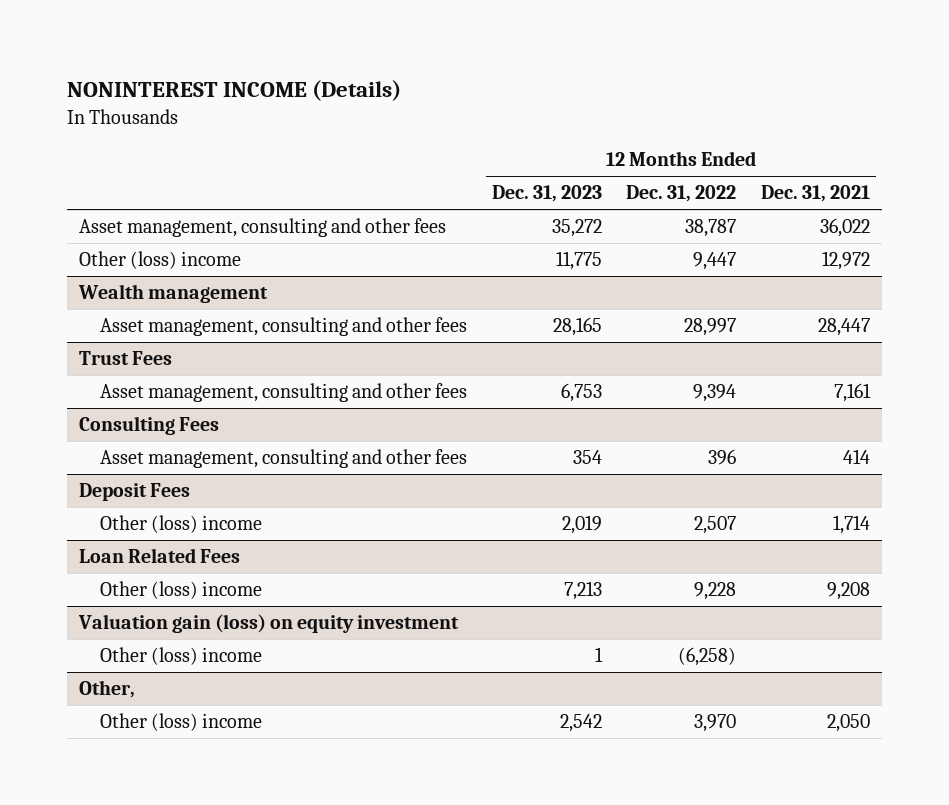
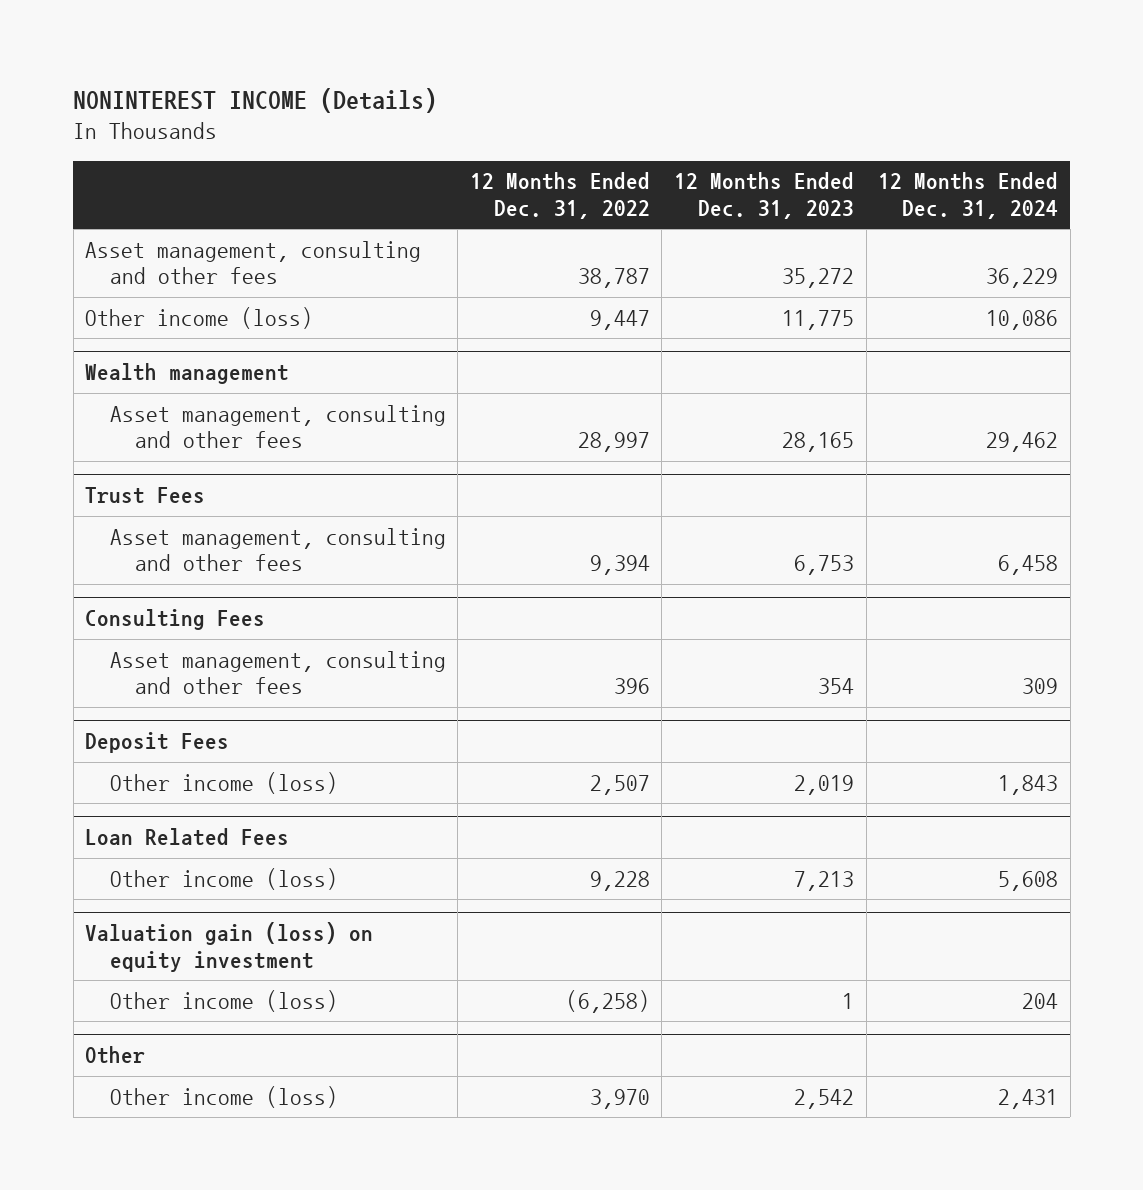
[760,185,870,203] Dec. 31, 2021 -> none
none -> [878,172,1059,219] 12 Months Ended Dec. 31, 2024
[79,251,242,270] Other (loss) income -> [85,306,314,329] Other income (loss)
[100,515,263,534] Other (loss) income -> [109,771,338,794] Other income (loss)
[100,581,263,600] Other (loss) income -> [109,867,338,890] Other income (loss)
[100,647,263,666] Other (loss) income -> [109,989,338,1012] Other income (loss)
[79,680,136,699] Other, -> [85,1046,146,1065] Other
[100,713,263,732] Other (loss) income -> [109,1085,338,1108] Other income (loss)

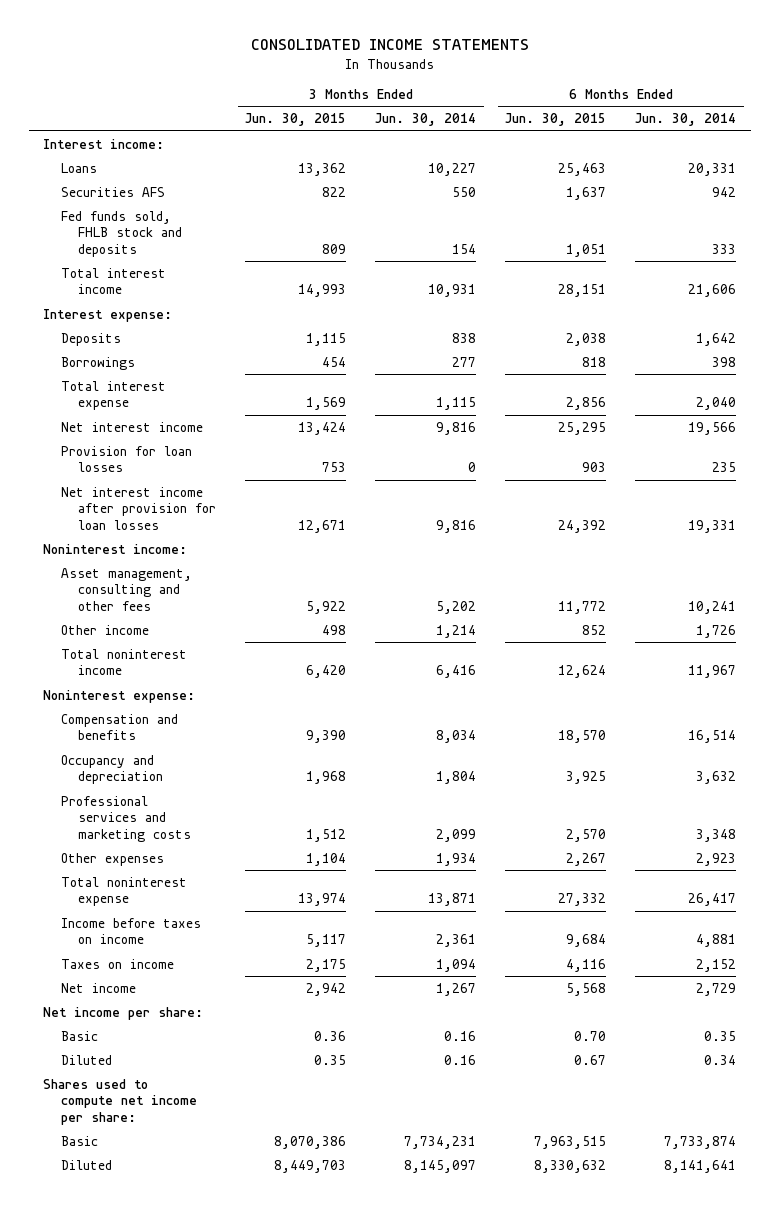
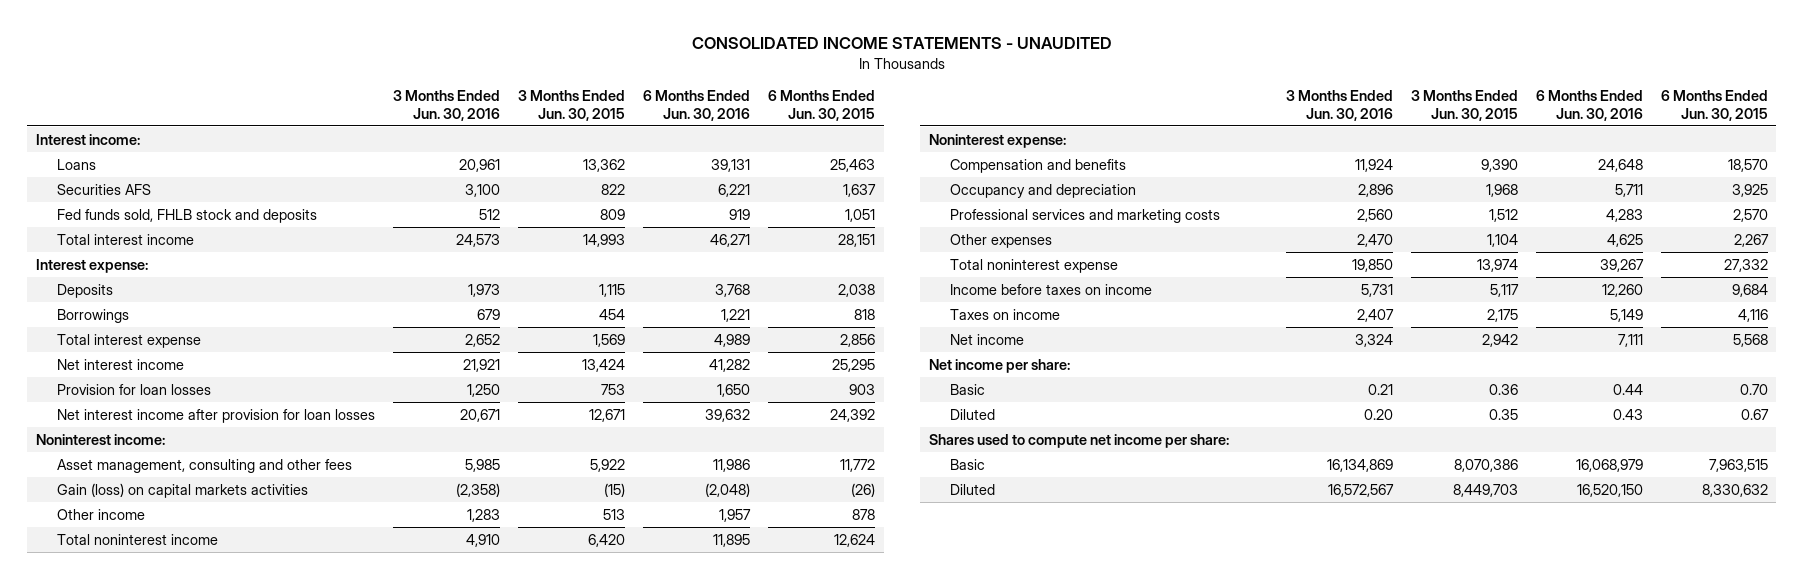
[250,39,529,51] CONSOLIDATED INCOME STATEMENTS -> [691,37,1112,50] CONSOLIDATED INCOME STATEMENTS - UNAUDITED
[375,113,477,127] Jun. 30, 2014 -> none
[635,113,737,127] Jun. 30, 2014 -> none
none -> [392,90,500,121] 3 Months Ended Jun. 30, 2016
none -> [642,90,750,121] 6 Months Ended Jun. 30, 2016
none -> [57,482,309,498] Gain (loss) on capital markets activities
[322,624,347,635] 498 -> [602,508,625,520] 513
[582,624,607,635] 852 -> [851,508,875,520] 878

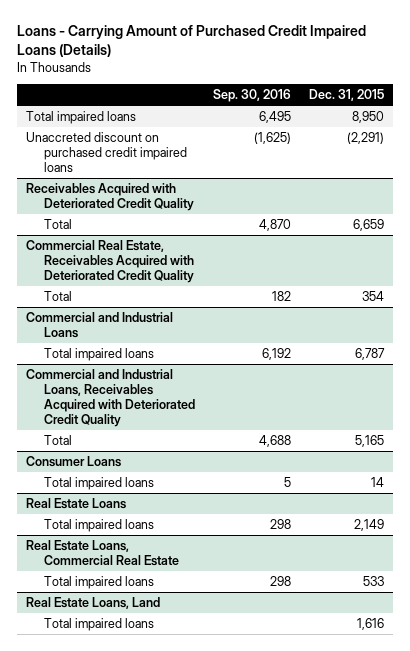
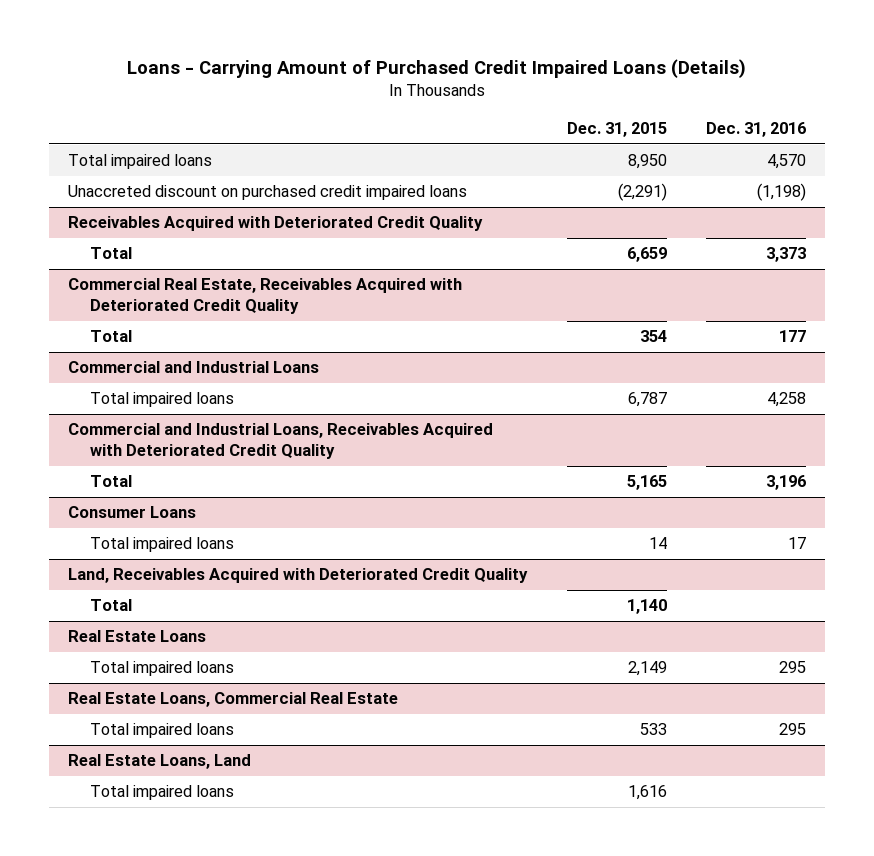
[212,89,291,103] Sep. 30, 2016 -> none
none -> [705,121,806,137] Dec. 31, 2016
none -> [68,568,529,584] Land, Receivables Acquired with Deteriorated Credit Quality
none -> [90,599,133,612] Total

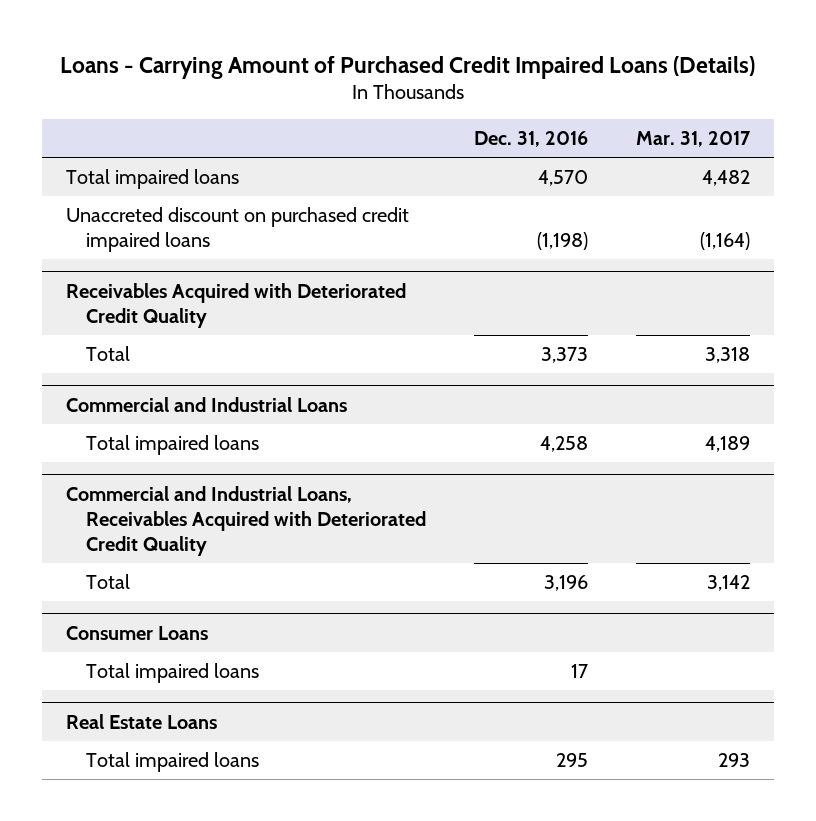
[566,121,667,137] Dec. 31, 2015 -> none
none -> [636,131,752,148] Mar. 31, 2017
[68,278,463,315] Commercial Real Estate, Receivables Acquired with Deteriorated Credit Quality -> none
[90,330,133,343] Total -> none
[68,568,529,584] Land, Receivables Acquired with Deteriorated Credit Quality -> none
[90,599,133,612] Total -> none
[68,692,399,708] Real Estate Loans, Commercial Real Estate -> none
[90,723,235,739] Total impaired loans -> none
[68,754,252,770] Real Estate Loans, Land -> none
[90,785,235,801] Total impaired loans -> none

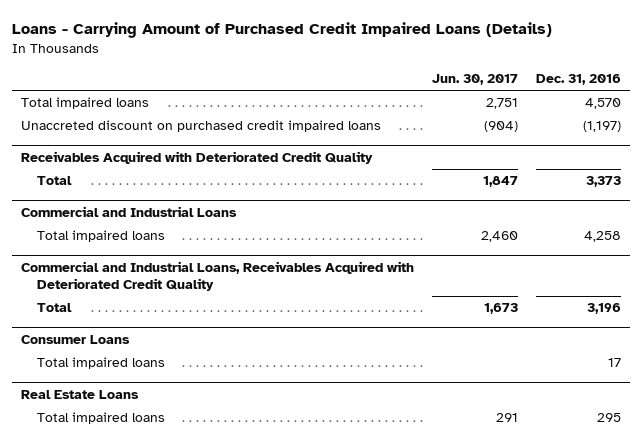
[636,131,752,148] Mar. 31, 2017 -> none
none -> [432,74,519,86] Jun. 30, 2017
[537,232,589,251] (1,198) -> [583,121,622,133] (1,197)

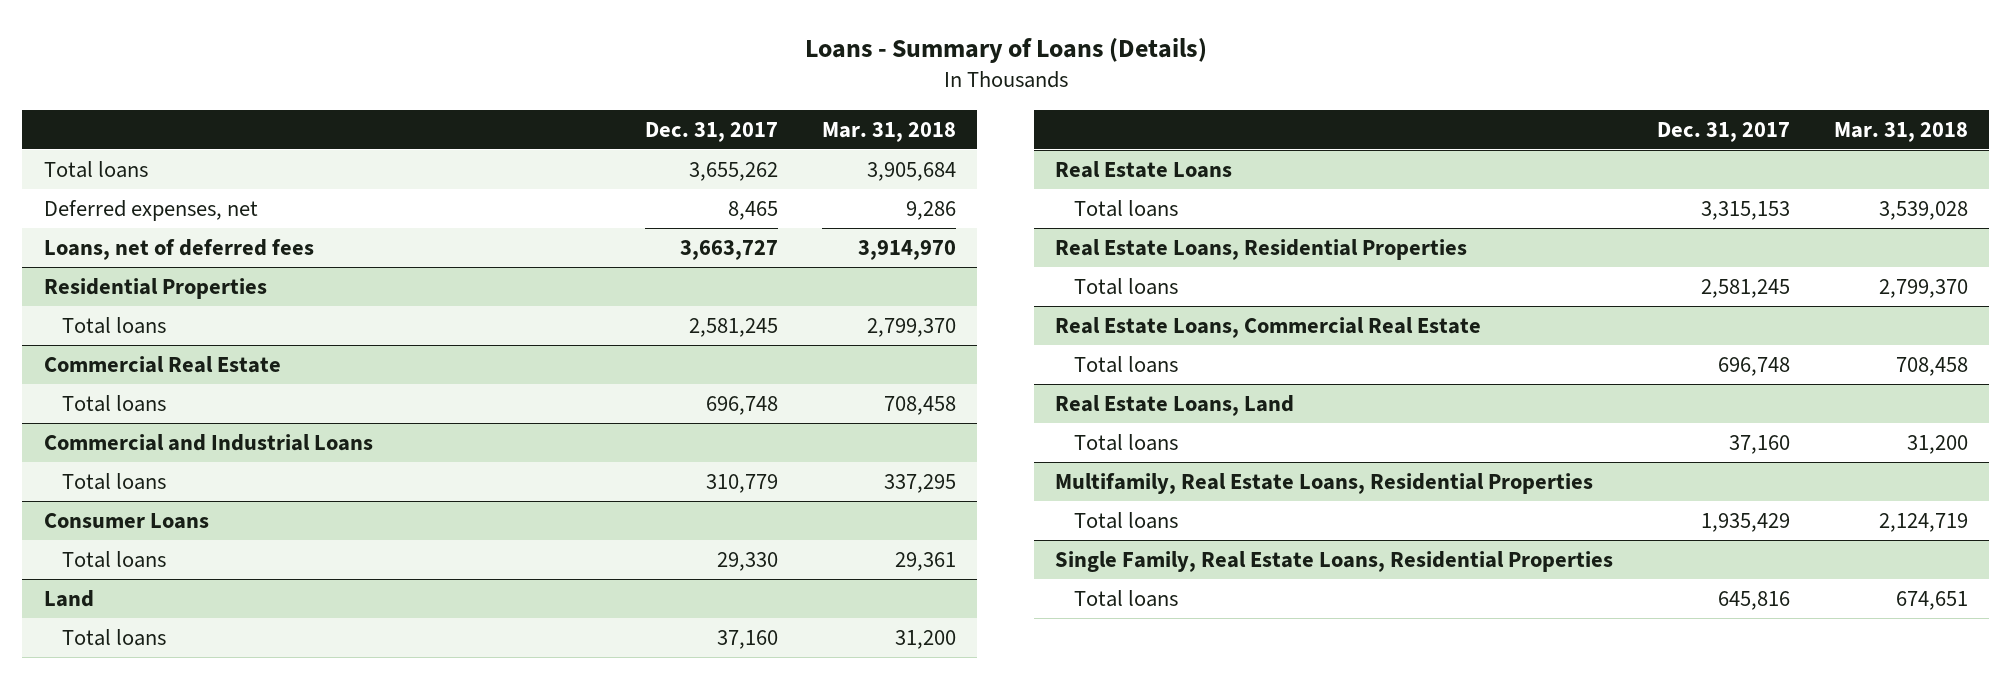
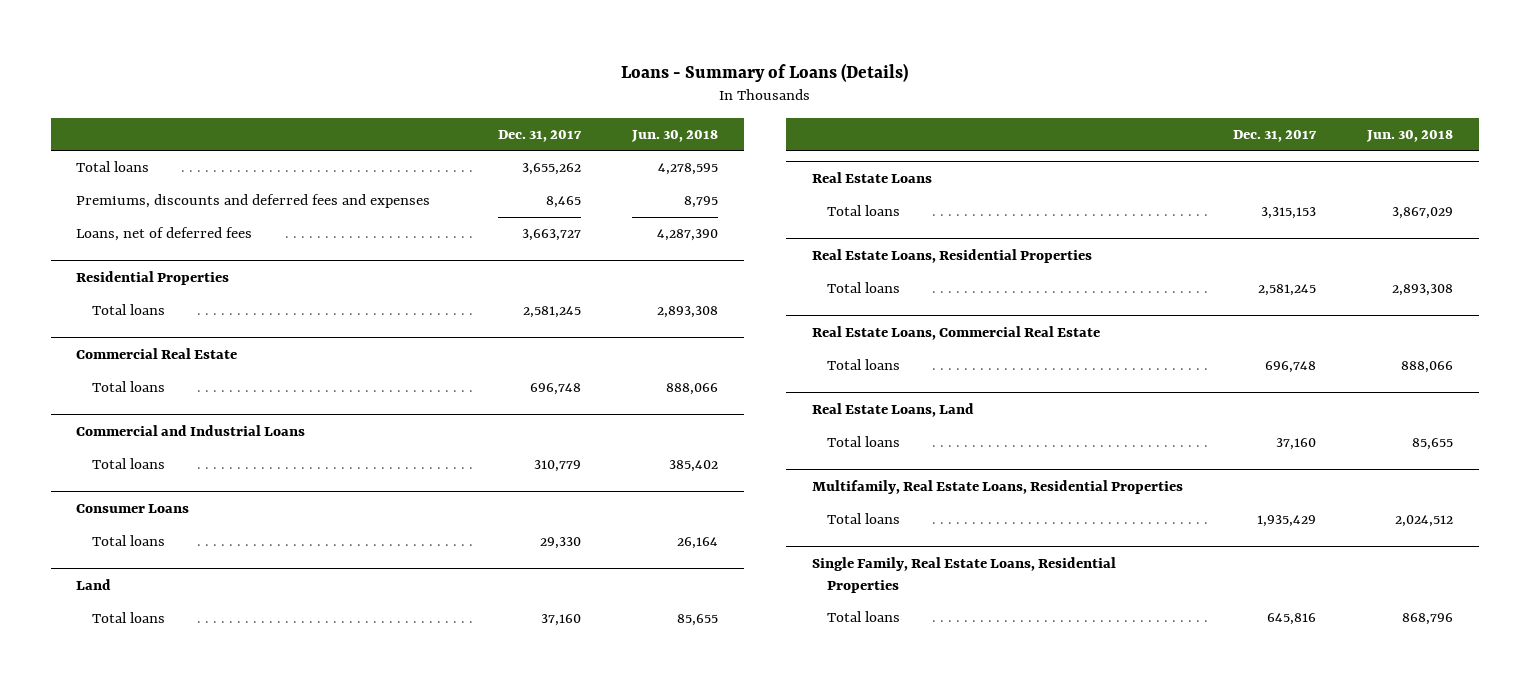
[821,121,956,142] Mar. 31, 2018 -> none
none -> [631,129,719,142] Jun. 30, 2018
[43,199,258,221] Deferred expenses, net -> [76,194,431,209] Premiums, discounts and deferred fees and expenses

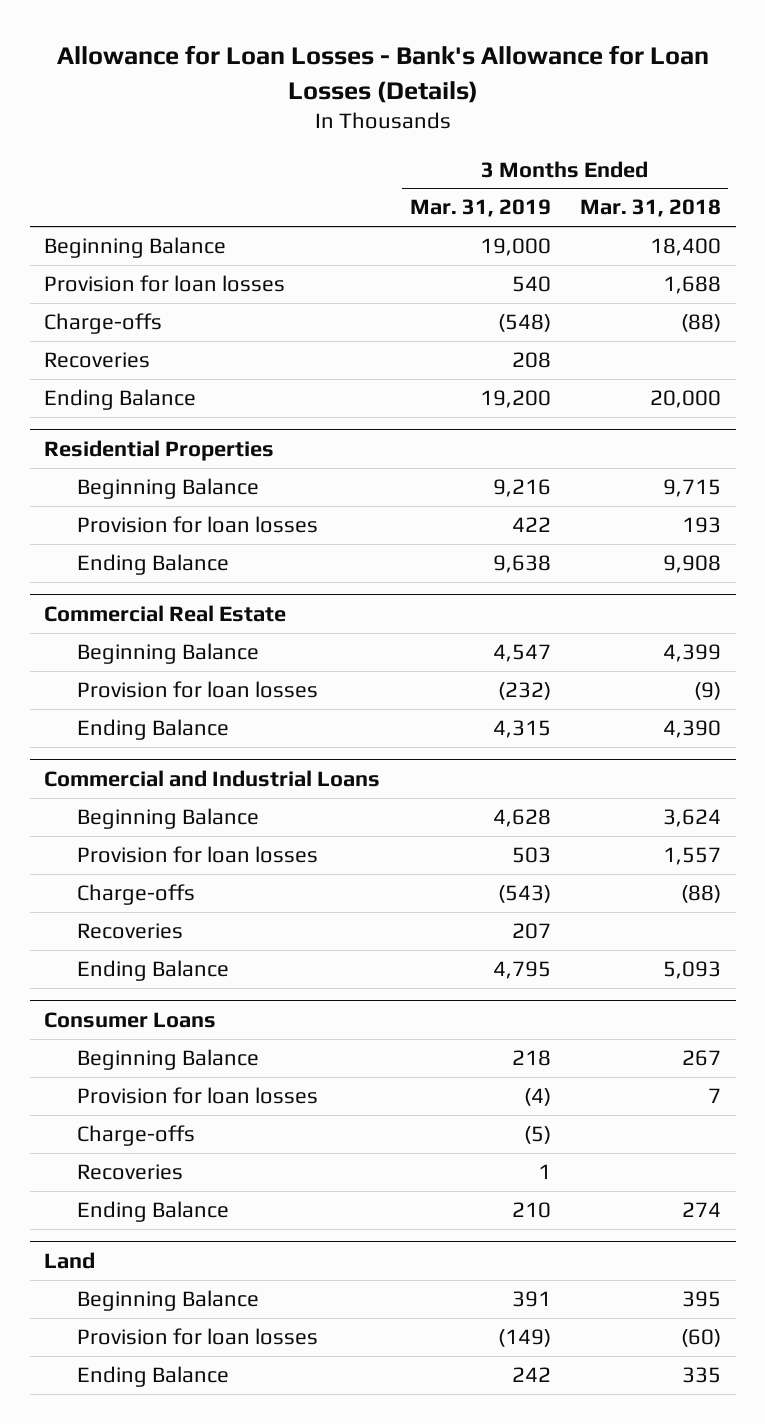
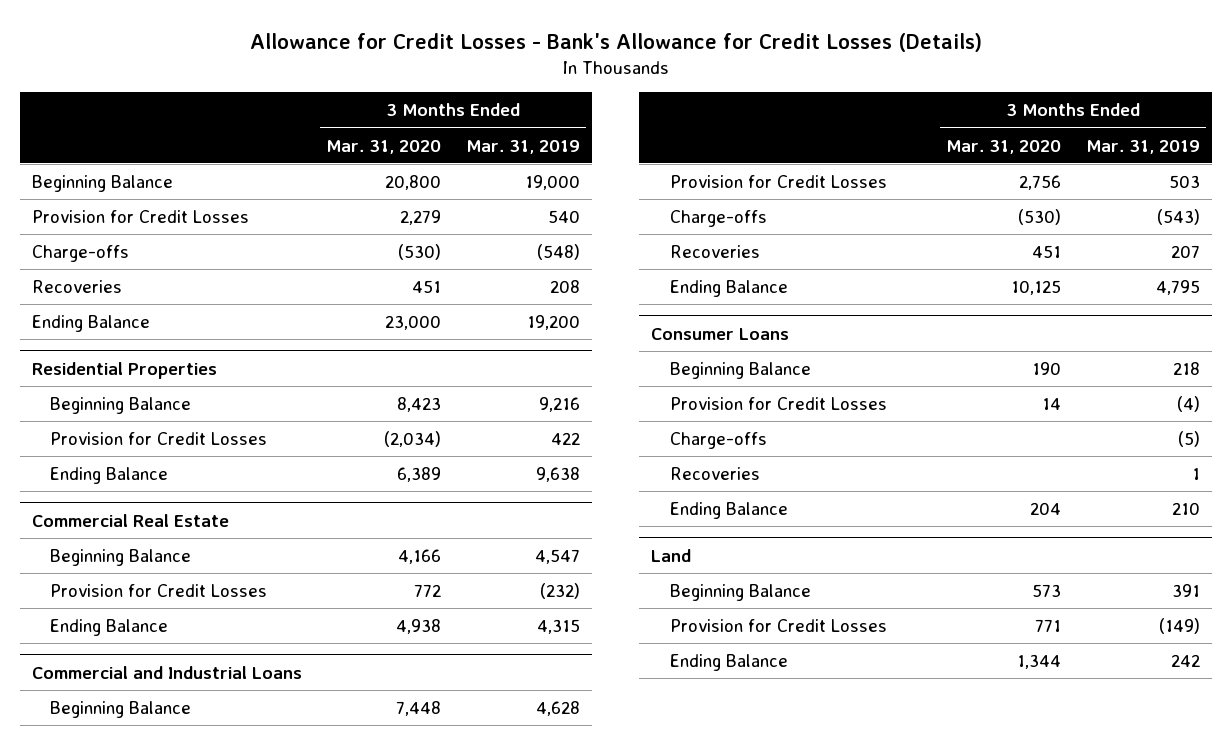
[56,45,709,103] Allowance for Loan Losses - Bank's Allowance for Loan Losses (Details) -> [249,32,982,52] Allowance for Credit Losses - Bank's Allowance for Credit Losses (Details)
[579,199,721,218] Mar. 31, 2018 -> none
none -> [326,139,442,154] Mar. 31, 2020
[44,275,286,293] Provision for loan losses -> [31,209,249,223] Provision for Credit Losses
[76,516,318,534] Provision for loan losses -> [50,431,268,445] Provision for Credit Losses
[76,681,318,699] Provision for loan losses -> [50,583,268,597] Provision for Credit Losses
[76,846,318,864] Provision for loan losses -> [669,174,887,188] Provision for Credit Losses
[76,1087,318,1105] Provision for loan losses -> [669,396,887,410] Provision for Credit Losses
[76,1328,318,1346] Provision for loan losses -> [669,618,887,632] Provision for Credit Losses

